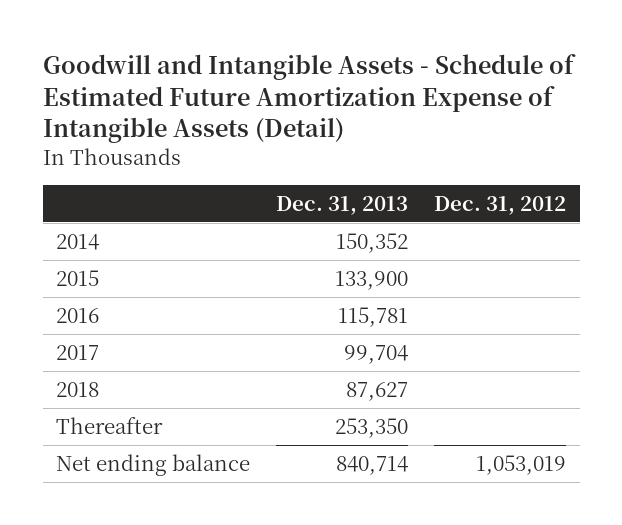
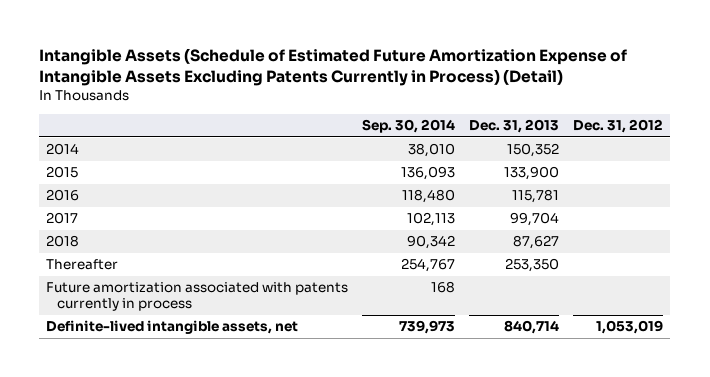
[42,54,576,144] Goodwill and Intangible Assets - Schedule of Estimated Future Amortization Expense of Intangible Assets (Detail) -> [39,47,628,86] Intangible Assets (Schedule of Estimated Future Amortization Expense of Intangible Assets Excluding Patents Currently in Process) (Detail)
none -> [362,119,456,134] Sep. 30, 2014
none -> [46,282,349,312] Future amortization associated with patents currently in process
[55,453,250,476] Net ending balance -> [46,320,299,335] Definite-lived intangible assets, net

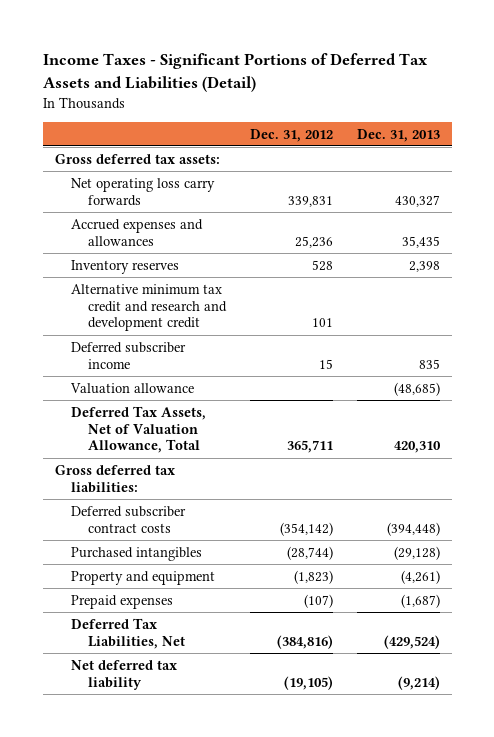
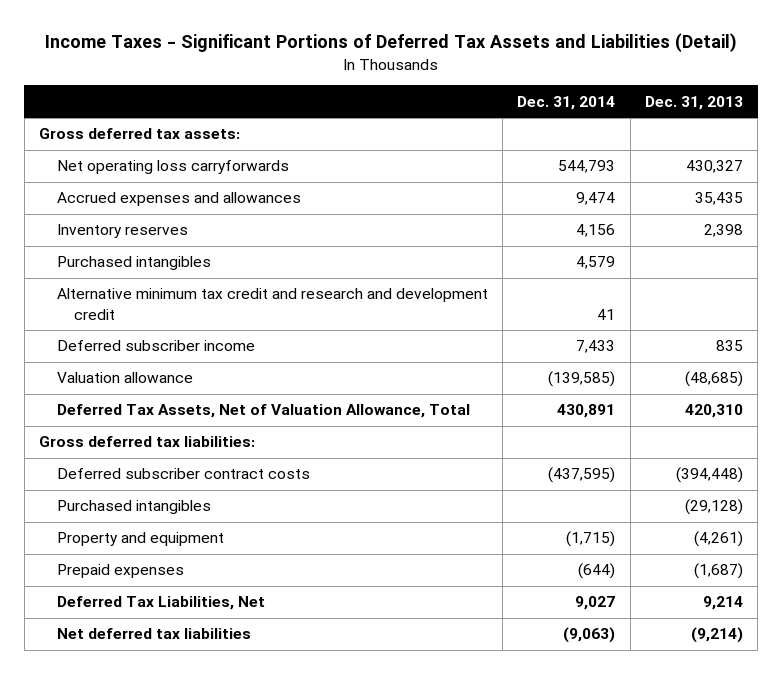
[249,128,333,142] Dec. 31, 2012 -> none
none -> [517,95,616,110] Dec. 31, 2014
[71,177,216,206] Net operating loss carry forwards -> [56,160,289,175] Net operating loss carryforwards
none -> [56,256,211,271] Purchased intangibles
[383,634,440,649] (429,524) -> [703,596,744,611] 9,214
[71,659,178,690] Net deferred tax liability -> [56,628,251,640] Net deferred tax liabilities

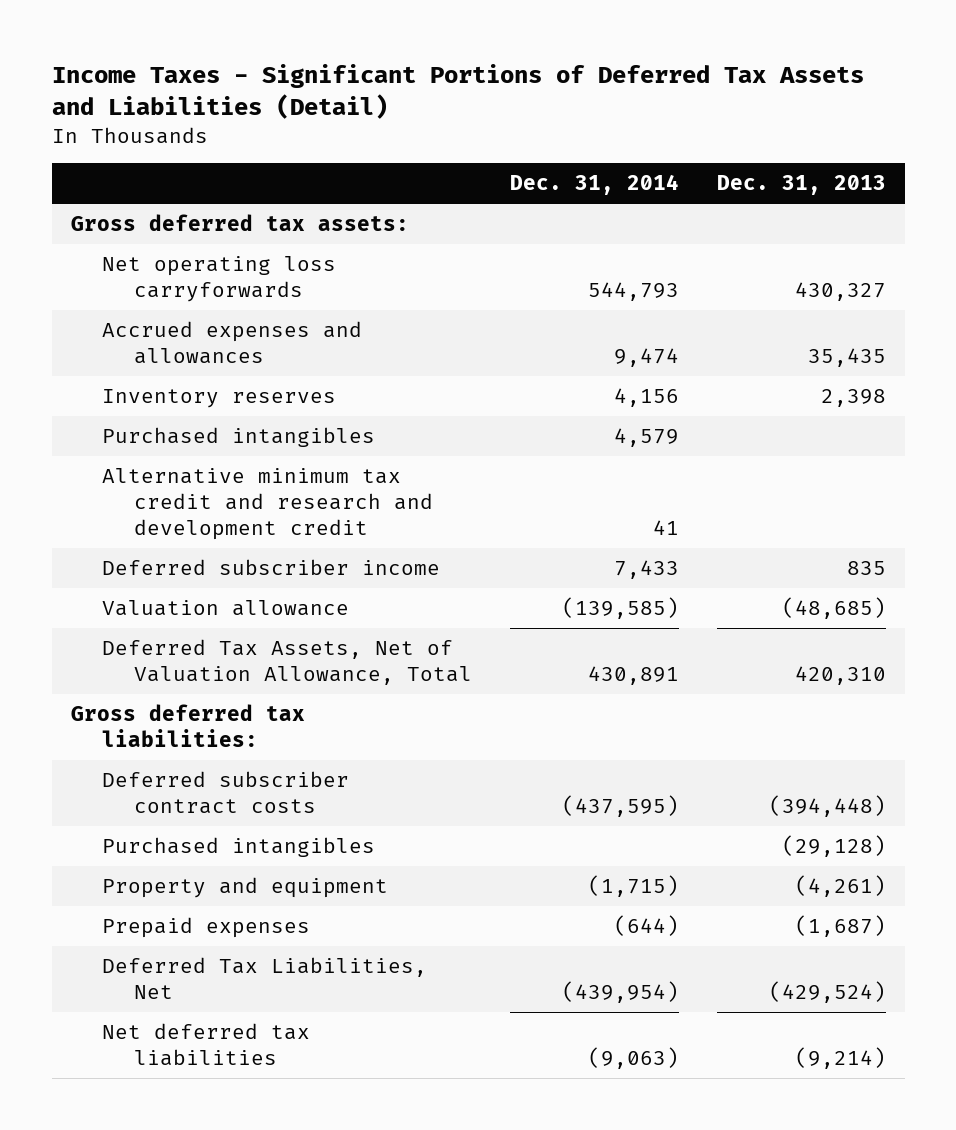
[575,596,616,611] 9,027 -> [561,980,679,1003] (439,954)
[703,596,744,611] 9,214 -> [768,980,886,1003] (429,524)

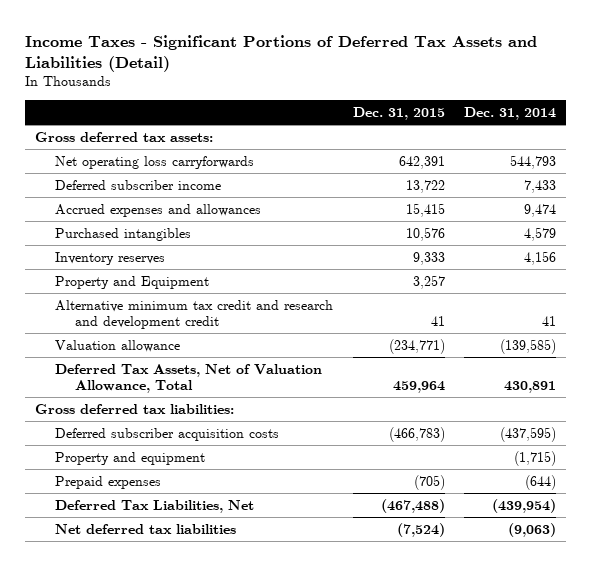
[716,175,886,196] Dec. 31, 2013 -> none
none -> [352,106,445,120] Dec. 31, 2015
[102,559,441,576] Deferred subscriber income -> [54,179,221,190] Deferred subscriber income
[102,389,337,409] Inventory reserves -> [54,251,165,265] Inventory reserves
none -> [54,275,209,289] Property and Equipment
[102,837,376,858] Purchased intangibles -> none
[102,771,350,814] Deferred subscriber contract costs -> [54,427,279,441] Deferred subscriber acquisition costs

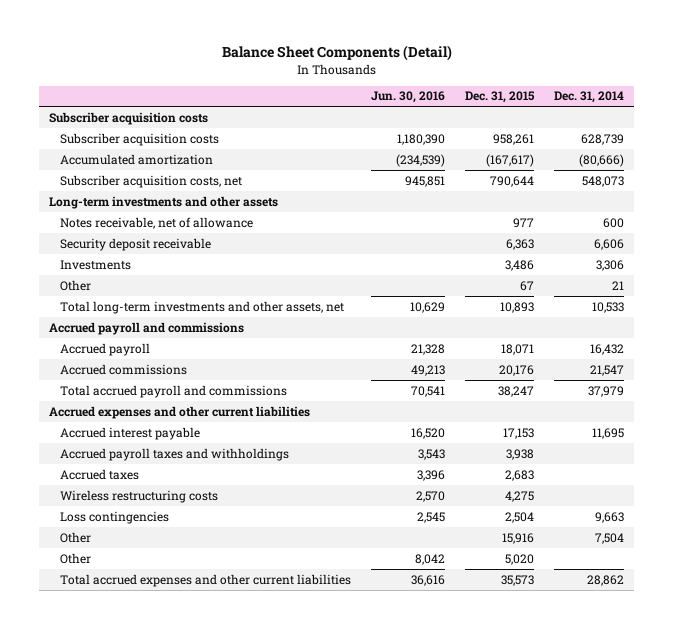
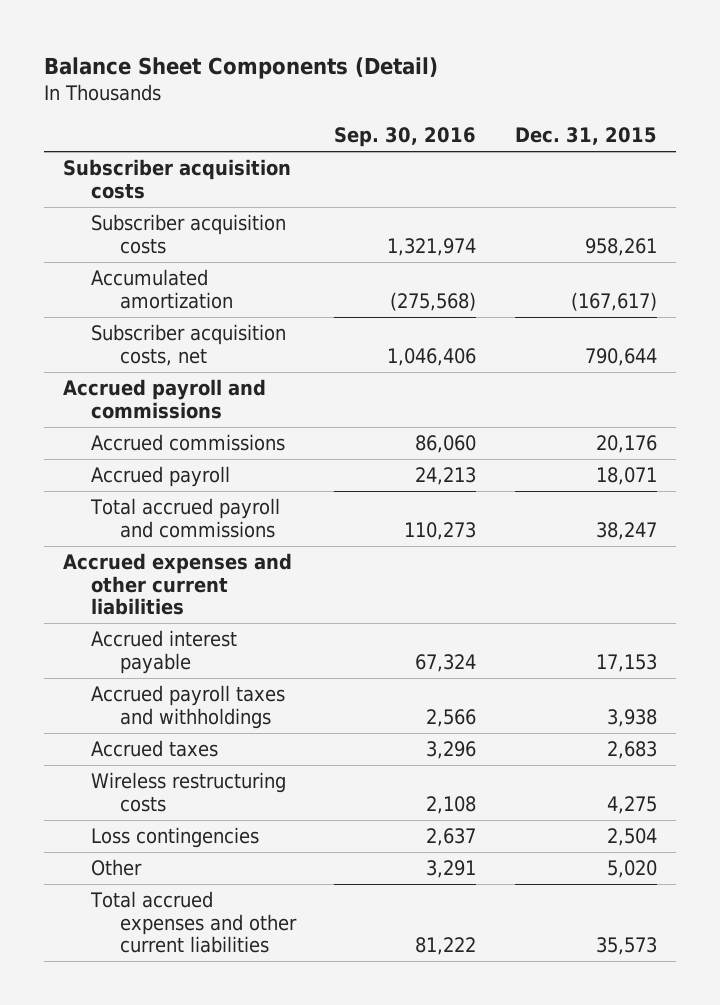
[370,91,445,104] Jun. 30, 2016 -> none
[554,91,625,104] Dec. 31, 2014 -> none
none -> [334,127,477,148] Sep. 30, 2016
[49,195,279,209] Long-term investments and other assets -> none
[59,216,253,229] Notes receivable, net of allowance -> none
[59,237,211,251] Security deposit receivable -> none
[59,259,131,270] Investments -> none
[59,279,91,291] Other -> none
[59,300,344,314] Total long-term investments and other assets, net -> none
[59,342,150,356] Accrued payroll -> [91,466,231,488] Accrued payroll
[59,531,91,543] Other -> none

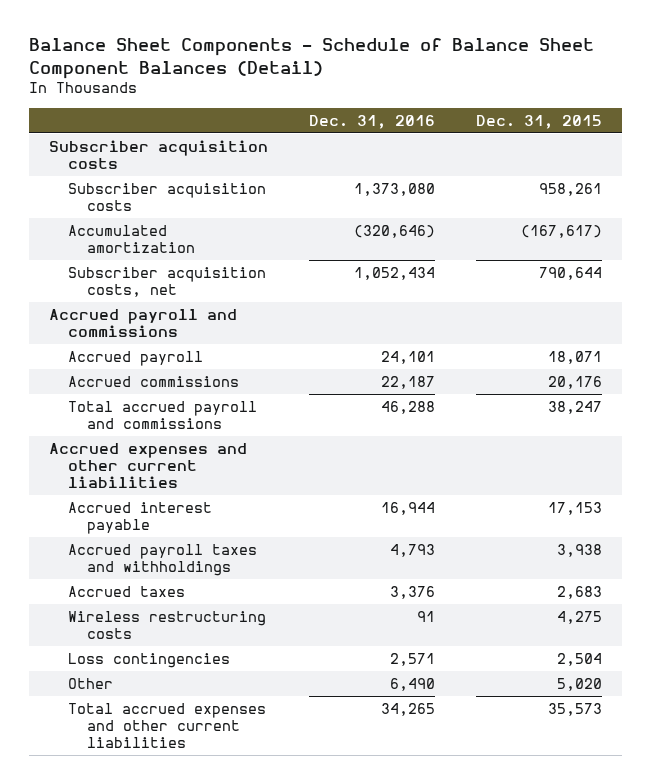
[43,56,438,79] Balance Sheet Components (Detail) -> [29,38,595,79] Balance Sheet Components - Schedule of Balance Sheet Component Balances (Detail)
[334,127,477,148] Sep. 30, 2016 -> none
none -> [309,114,436,129] Dec. 31, 2016
[91,434,286,452] Accrued commissions -> [68,376,240,388] Accrued commissions

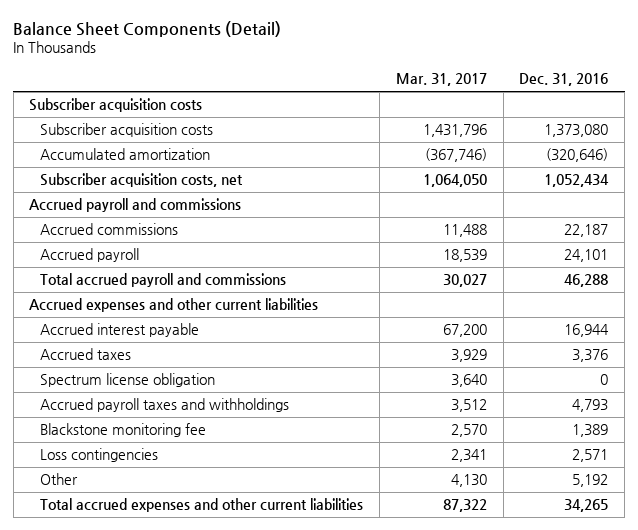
[29,38,595,79] Balance Sheet Components - Schedule of Balance Sheet Component Balances (Detail) -> [13,21,282,38] Balance Sheet Components (Detail)
[475,114,602,129] Dec. 31, 2015 -> none
none -> [395,73,487,87] Mar. 31, 2017
[68,351,204,367] Accrued payroll -> [40,248,140,263] Accrued payroll
[68,611,267,640] Wireless restructuring costs -> none
none -> [40,373,216,388] Spectrum license obligation
[68,544,258,577] Accrued payroll taxes and withholdings -> [40,398,290,413] Accrued payroll taxes and withholdings
none -> [40,423,207,438] Blackstone monitoring fee
[390,678,436,692] 6,490 -> [572,474,609,488] 5,192

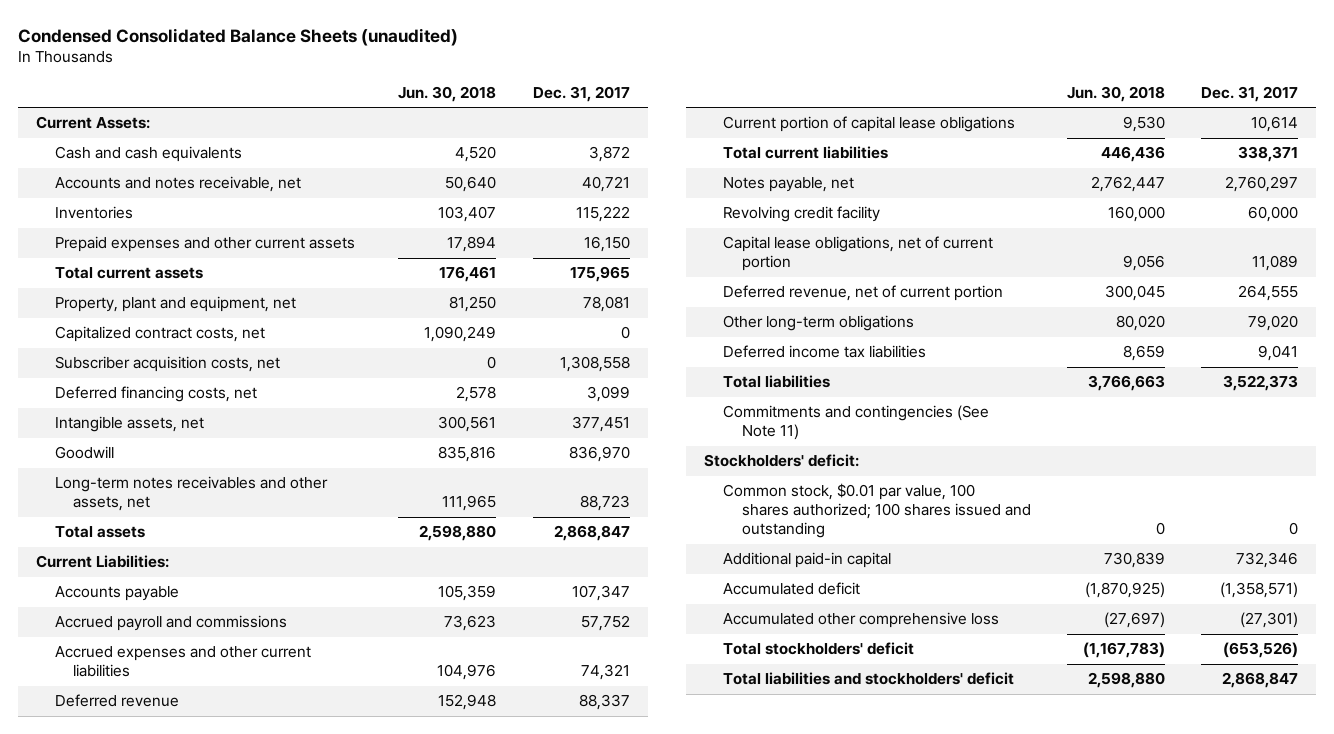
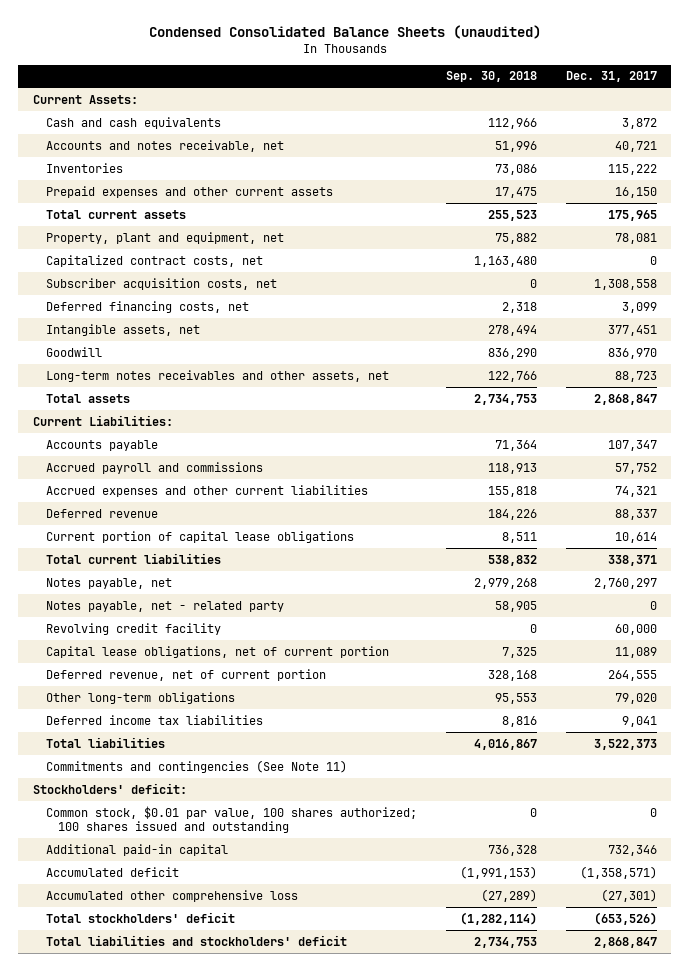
[398,85,497,102] Jun. 30, 2018 -> none
none -> [445,71,537,83] Sep. 30, 2018
none -> [45,600,284,612] Notes payable, net - related party

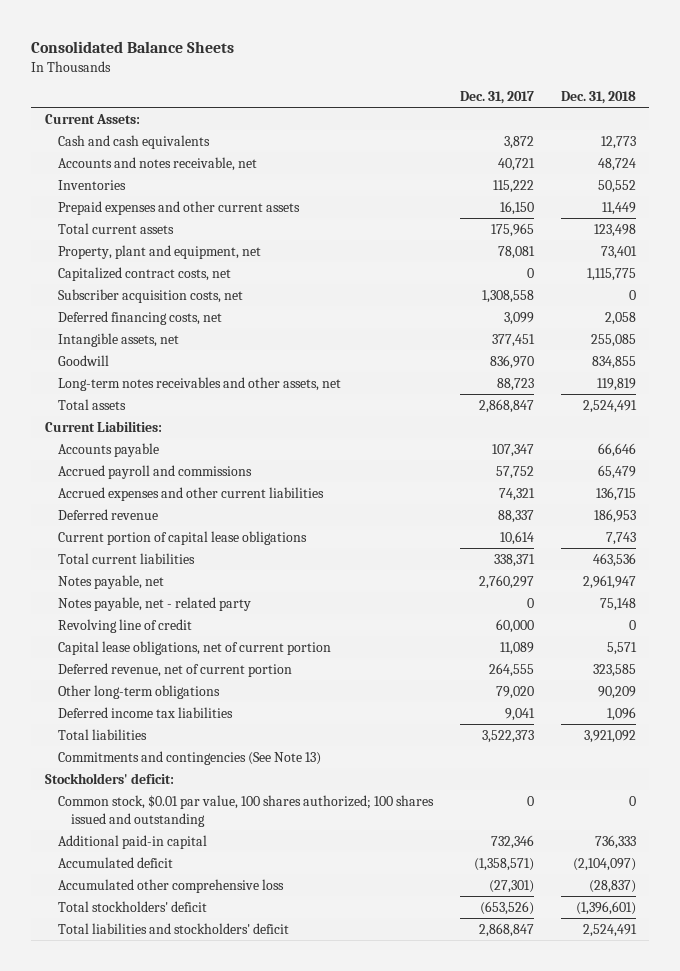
[148,24,541,39] Condensed Consolidated Balance Sheets (unaudited) -> [31,40,235,53] Consolidated Balance Sheets
[445,71,537,83] Sep. 30, 2018 -> none
none -> [560,91,636,105] Dec. 31, 2018
[45,622,221,635] Revolving credit facility -> [57,618,192,633] Revolving line of credit
[45,759,347,773] Commitments and contingencies (See Note 11) -> [57,750,321,765] Commitments and contingencies (See Note 13)

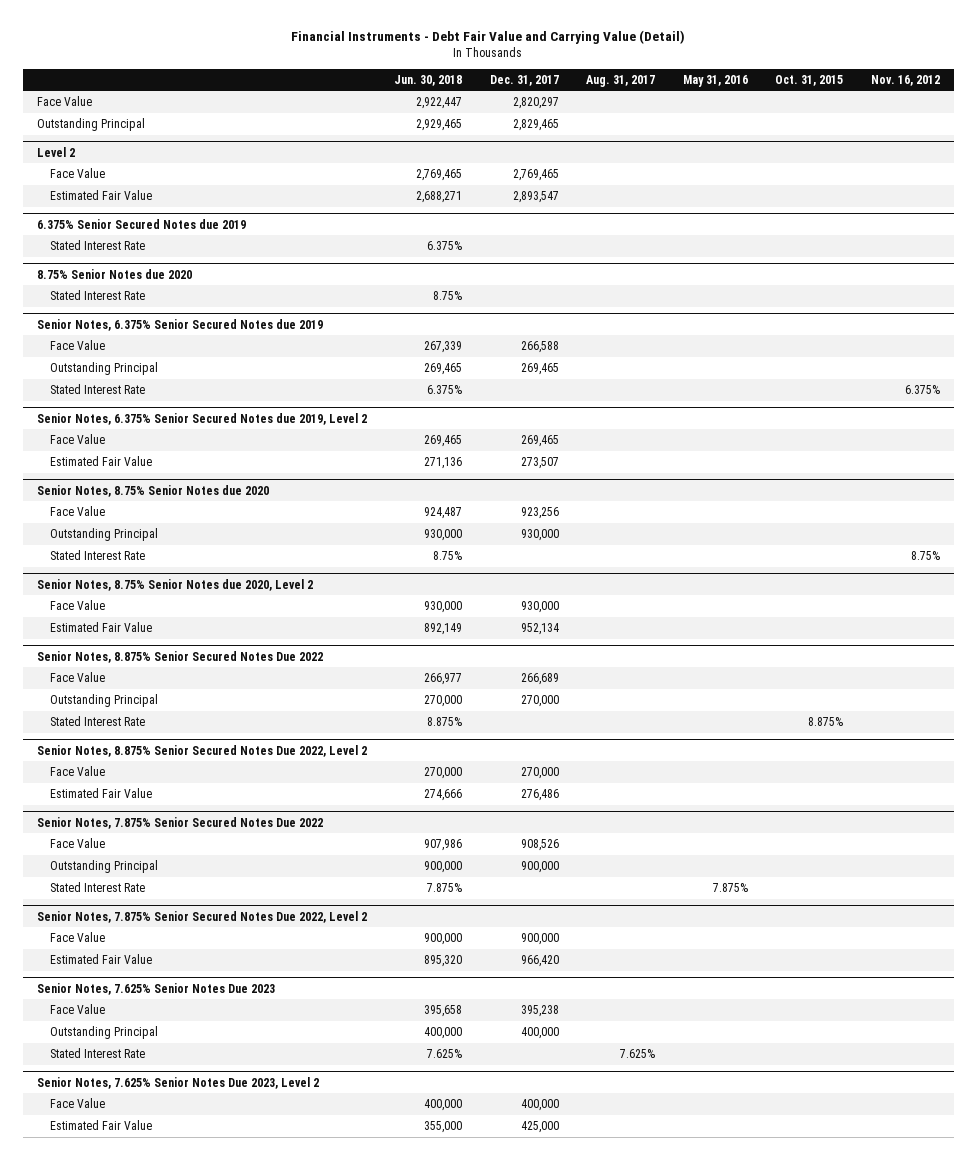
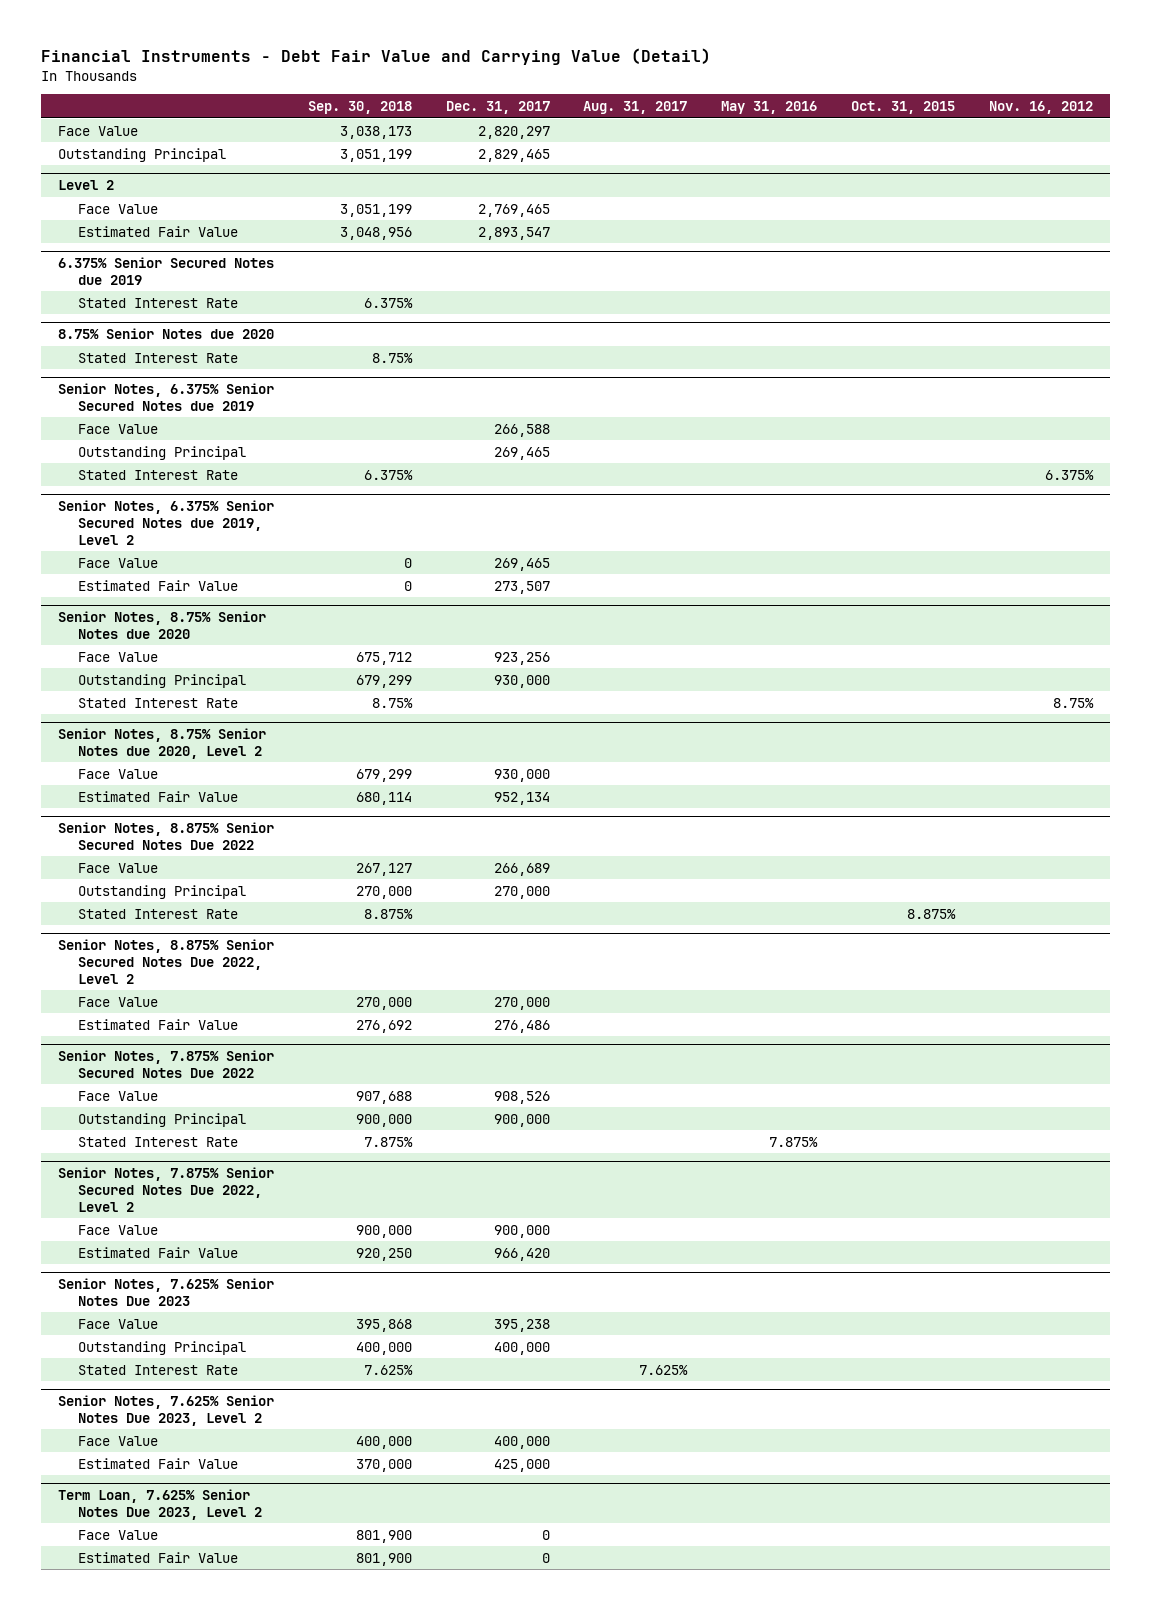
[394,74,463,86] Jun. 30, 2018 -> none
none -> [307,101,412,115] Sep. 30, 2018
none -> [57,1489,263,1520] Term Loan, 7.625% Senior Notes Due 2023, Level 2
none -> [78,1529,159,1540] Face Value
none -> [78,1551,239,1563] Estimated Fair Value

